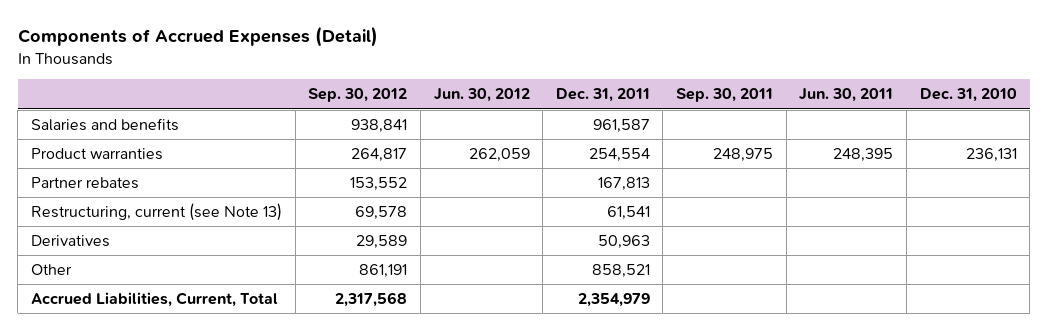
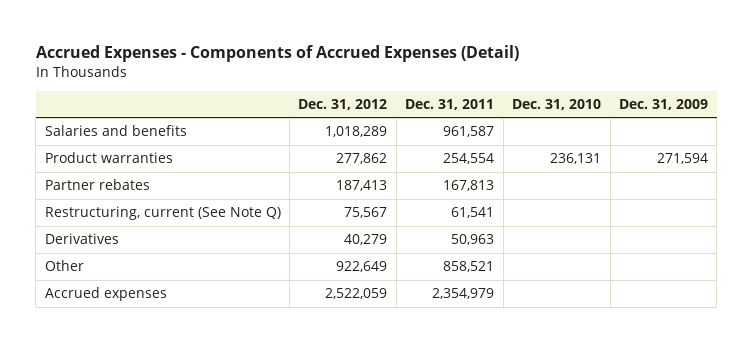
[17,26,378,48] Components of Accrued Expenses (Detail) -> [35,44,519,62] Accrued Expenses - Components of Accrued Expenses (Detail)
[308,88,408,103] Sep. 30, 2012 -> none
[433,88,530,103] Jun. 30, 2012 -> none
[676,88,774,103] Sep. 30, 2011 -> none
[799,88,894,103] Jun. 30, 2011 -> none
none -> [298,98,388,110] Dec. 31, 2012
none -> [618,98,708,110] Dec. 31, 2009
[31,203,283,222] Restructuring, current (see Note 13) -> [44,206,281,221] Restructuring, current (See Note Q)
[31,292,279,308] Accrued Liabilities, Current, Total -> [44,287,167,302] Accrued expenses

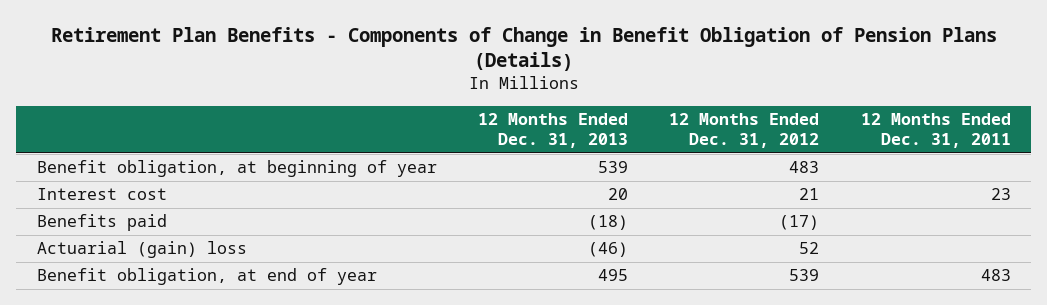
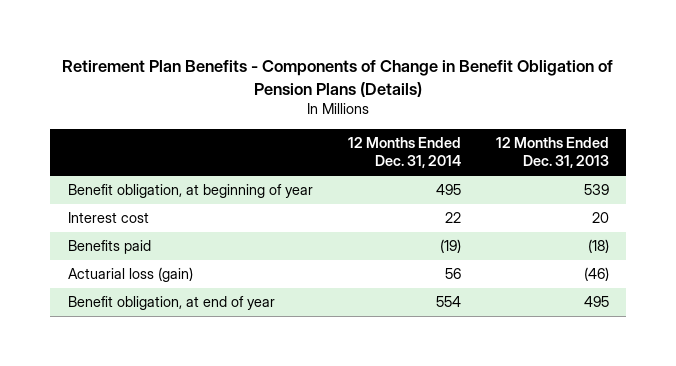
[669,113,820,149] 12 Months Ended Dec. 31, 2012 -> none
[860,113,1011,149] 12 Months Ended Dec. 31, 2011 -> none
none -> [347,137,461,169] 12 Months Ended Dec. 31, 2014
[36,241,247,259] Actuarial (gain) loss -> [67,267,193,283] Actuarial loss (gain)

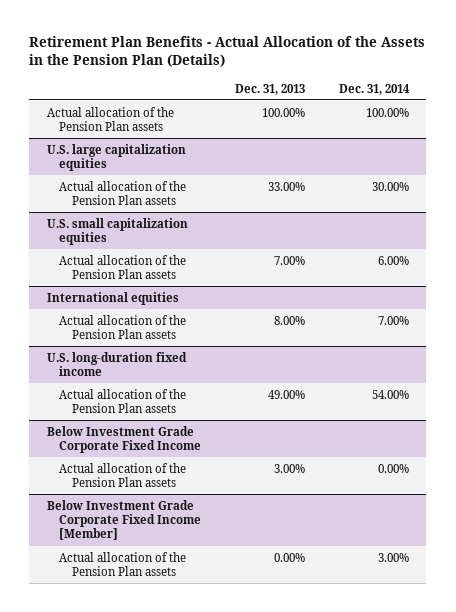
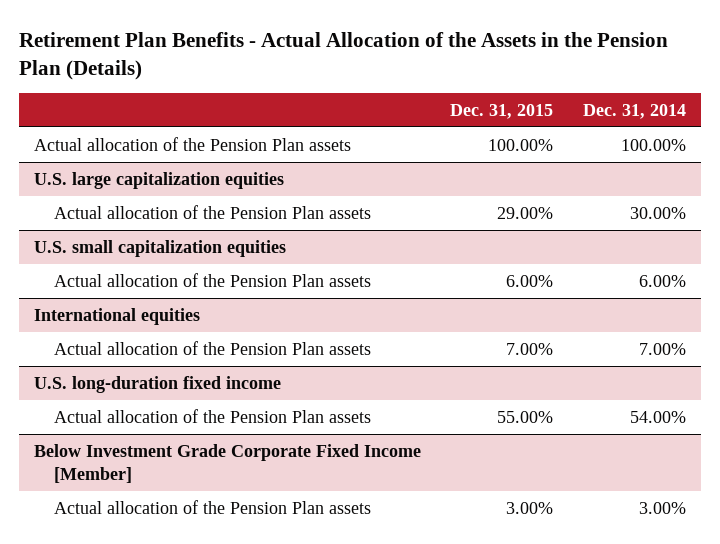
[235,83,306,95] Dec. 31, 2013 -> none
none -> [450,103,554,119] Dec. 31, 2015
[46,425,202,453] Below Investment Grade Corporate Fixed Income -> none
[59,462,187,487] Actual allocation of the Pension Plan assets -> none

